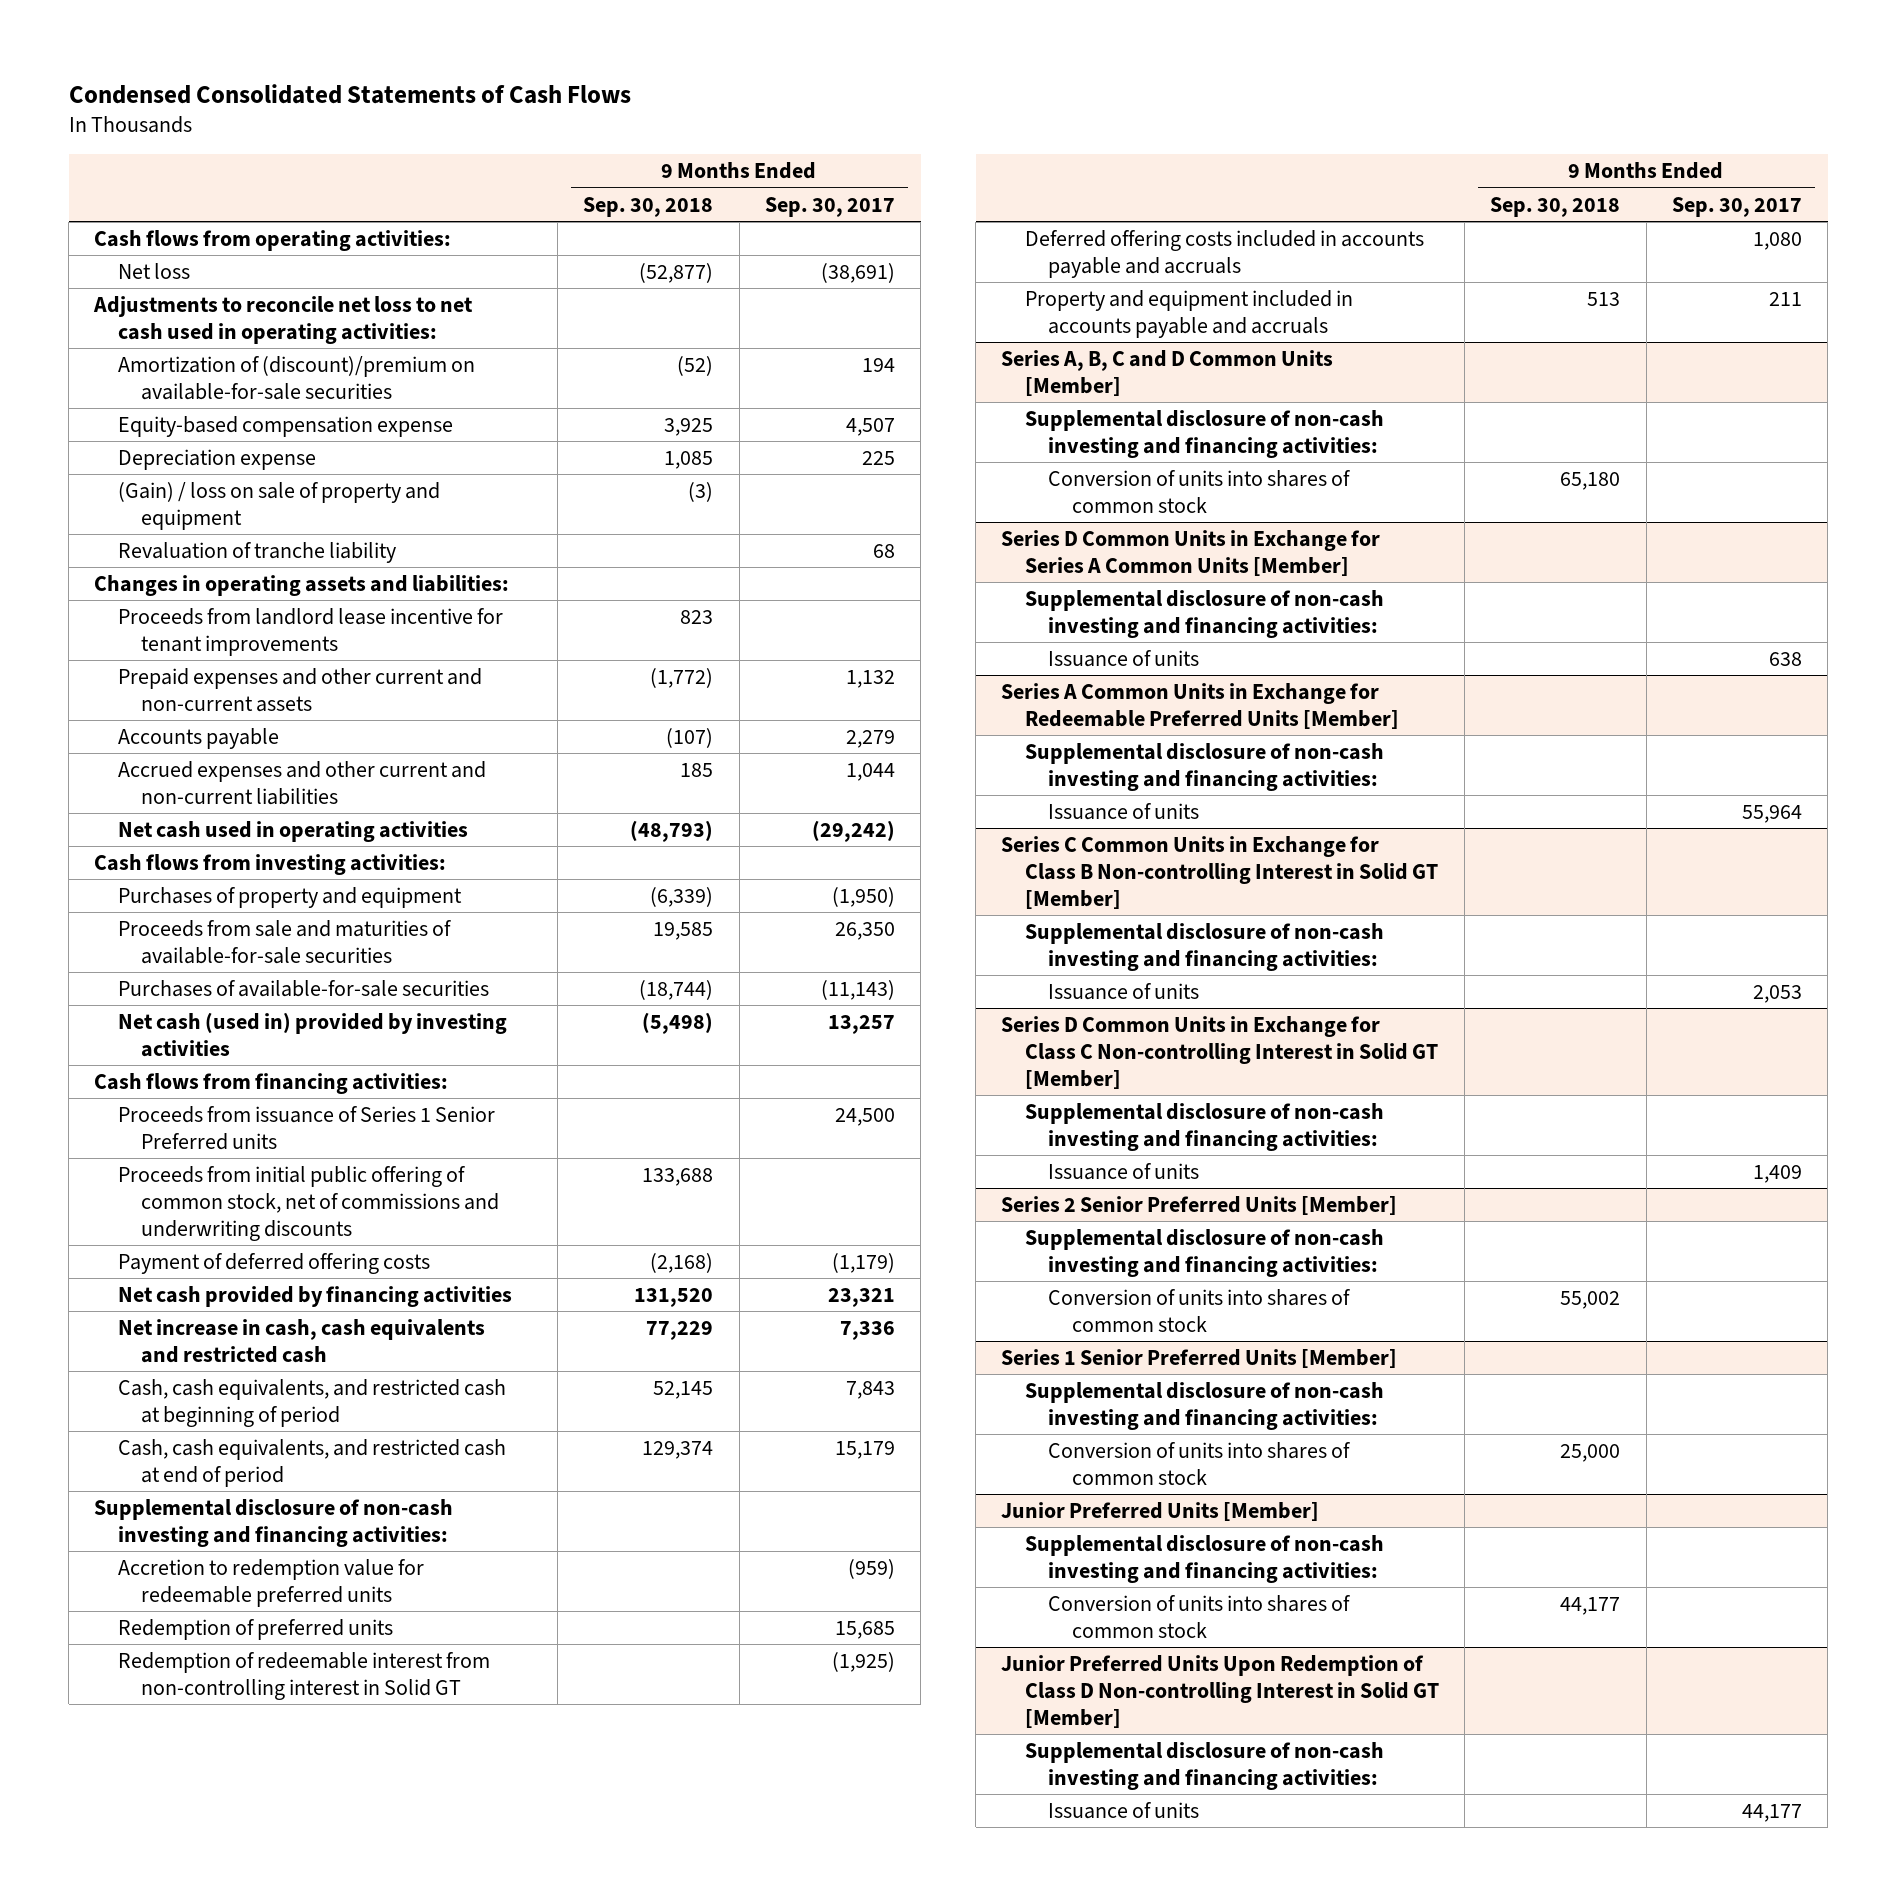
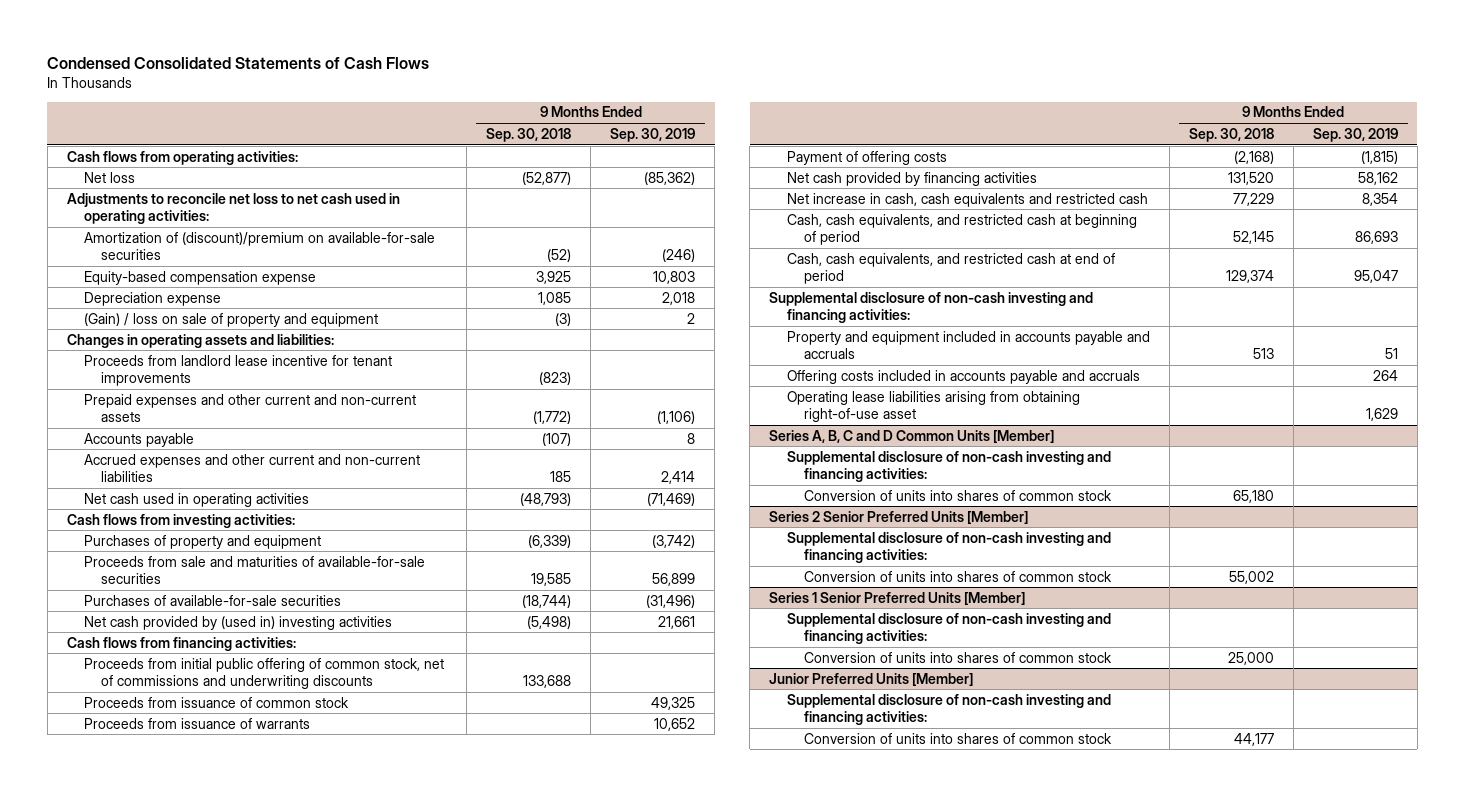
[765,196,896,217] Sep. 30, 2017 -> none
none -> [610,127,696,142] Sep. 30, 2019
[117,541,396,563] Revaluation of tranche liability -> none
[680,609,714,624] 823 -> [539,372,572,386] (823)
[117,1011,507,1057] Net cash (used in) provided by investing activities -> [84,615,393,630] Net cash provided by (used in) investing activities
[117,1105,495,1150] Proceeds from issuance of Series 1 Senior Preferred units -> none
none -> [84,696,350,708] Proceeds from issuance of common stock
none -> [84,717,311,729] Proceeds from issuance of warrants
[117,1252,430,1274] Payment of deferred offering costs -> [786,150,947,165] Payment of offering costs
[117,1558,424,1607] Accretion to redemption value for redeemable preferred units -> none
[117,1618,393,1640] Redemption of preferred units -> none
[117,1651,490,1700] Redemption of redeemable interest from non-controlling interest in Solid GT -> none
[1024,229,1424,278] Deferred offering costs included in accounts payable and accruals -> none
none -> [786,369,1140,384] Offering costs included in accounts payable and accruals
none -> [786,390,1080,423] Operating lease liabilities arising from obtaining right-of-use asset
[1001,529,1381,576] Series D Common Units in Exchange for Series A Common Units [Member] -> none
[1024,589,1384,638] Supplemental disclosure of non-cash investing and financing activities: -> none
[1048,649,1200,667] Issuance of units -> none
[1001,682,1399,729] Series A Common Units in Exchange for Redeemable Preferred Units [Member] -> none
[1024,742,1384,791] Supplemental disclosure of non-cash investing and financing activities: -> none
[1048,802,1200,820] Issuance of units -> none
[1001,835,1438,909] Series C Common Units in Exchange for Class B Non-controlling Interest in Solid GT [Member] -> none
[1024,922,1384,971] Supplemental disclosure of non-cash investing and financing activities: -> none
[1048,982,1200,1000] Issuance of units -> none
[1001,1015,1438,1089] Series D Common Units in Exchange for Class C Non-controlling Interest in Solid GT [Member] -> none
[1024,1102,1384,1151] Supplemental disclosure of non-cash investing and financing activities: -> none
[1048,1162,1200,1180] Issuance of units -> none
[1001,1654,1439,1728] Junior Preferred Units Upon Redemption of Class D Non-controlling Interest in Solid GT [Member] -> none
[1024,1741,1384,1790] Supplemental disclosure of non-cash investing and financing activities: -> none
[1048,1801,1200,1819] Issuance of units -> none

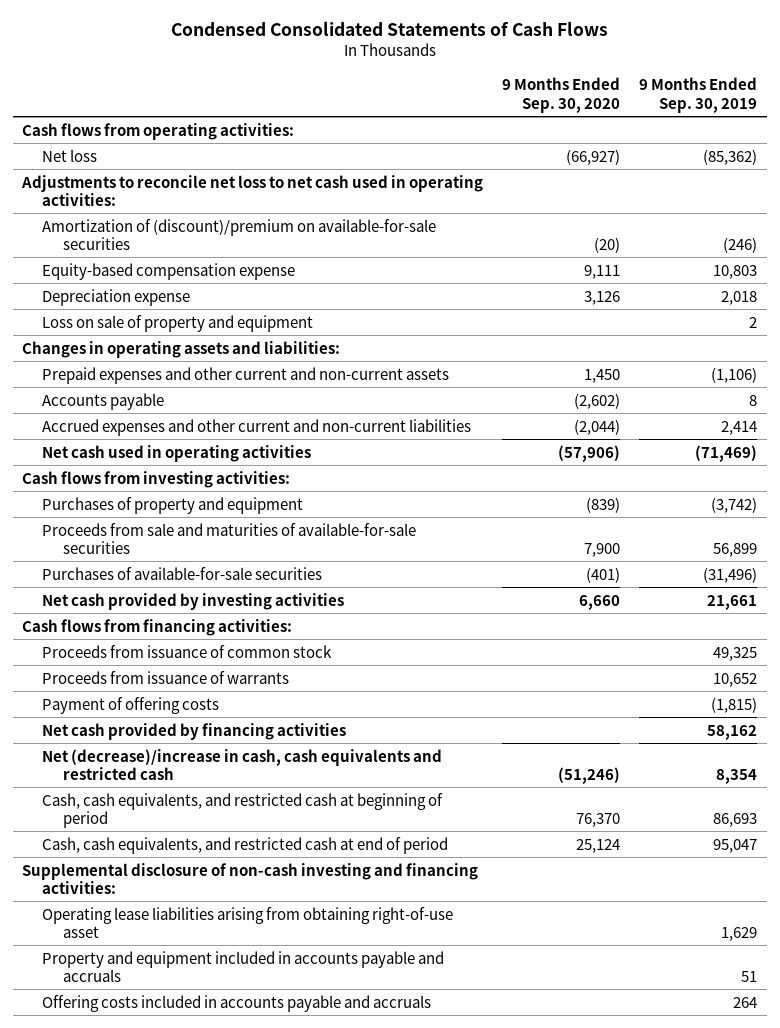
[486,127,572,142] Sep. 30, 2018 -> none
none -> [502,77,621,113] 9 Months Ended Sep. 30, 2020
[84,312,379,327] (Gain) / loss on sale of property and equipment -> [42,314,314,332] Loss on sale of property and equipment
[84,354,393,387] Proceeds from landlord lease incentive for tenant improvements -> none
[84,615,393,630] Net cash provided by (used in) investing activities -> [42,592,345,610] Net cash provided by investing activities
[84,657,445,690] Proceeds from initial public offering of common stock, net of commissions and underwriting discounts -> none
[786,192,1148,207] Net increase in cash, cash equivalents and restricted cash -> [42,748,443,780] Net (decrease)/increase in cash, cash equivalents and restricted cash
[786,390,1080,423] Operating lease liabilities arising from obtaining right-of-use asset -> [42,906,454,938] Operating lease liabilities arising from obtaining right-of-use asset
[769,429,1055,443] Series A, B, C and D Common Units [Member] -> none
[786,450,1111,483] Supplemental disclosure of non-cash investing and financing activities: -> none
[803,489,1112,501] Conversion of units into shares of common stock -> none
[769,510,1029,524] Series 2 Senior Preferred Units [Member] -> none
[786,531,1111,564] Supplemental disclosure of non-cash investing and financing activities: -> none
[803,570,1112,582] Conversion of units into shares of common stock -> none
[769,591,1026,605] Series 1 Senior Preferred Units [Member] -> none
[786,612,1111,645] Supplemental disclosure of non-cash investing and financing activities: -> none
[803,651,1112,663] Conversion of units into shares of common stock -> none
[769,672,974,686] Junior Preferred Units [Member] -> none
[786,693,1111,726] Supplemental disclosure of non-cash investing and financing activities: -> none
[803,732,1112,744] Conversion of units into shares of common stock -> none

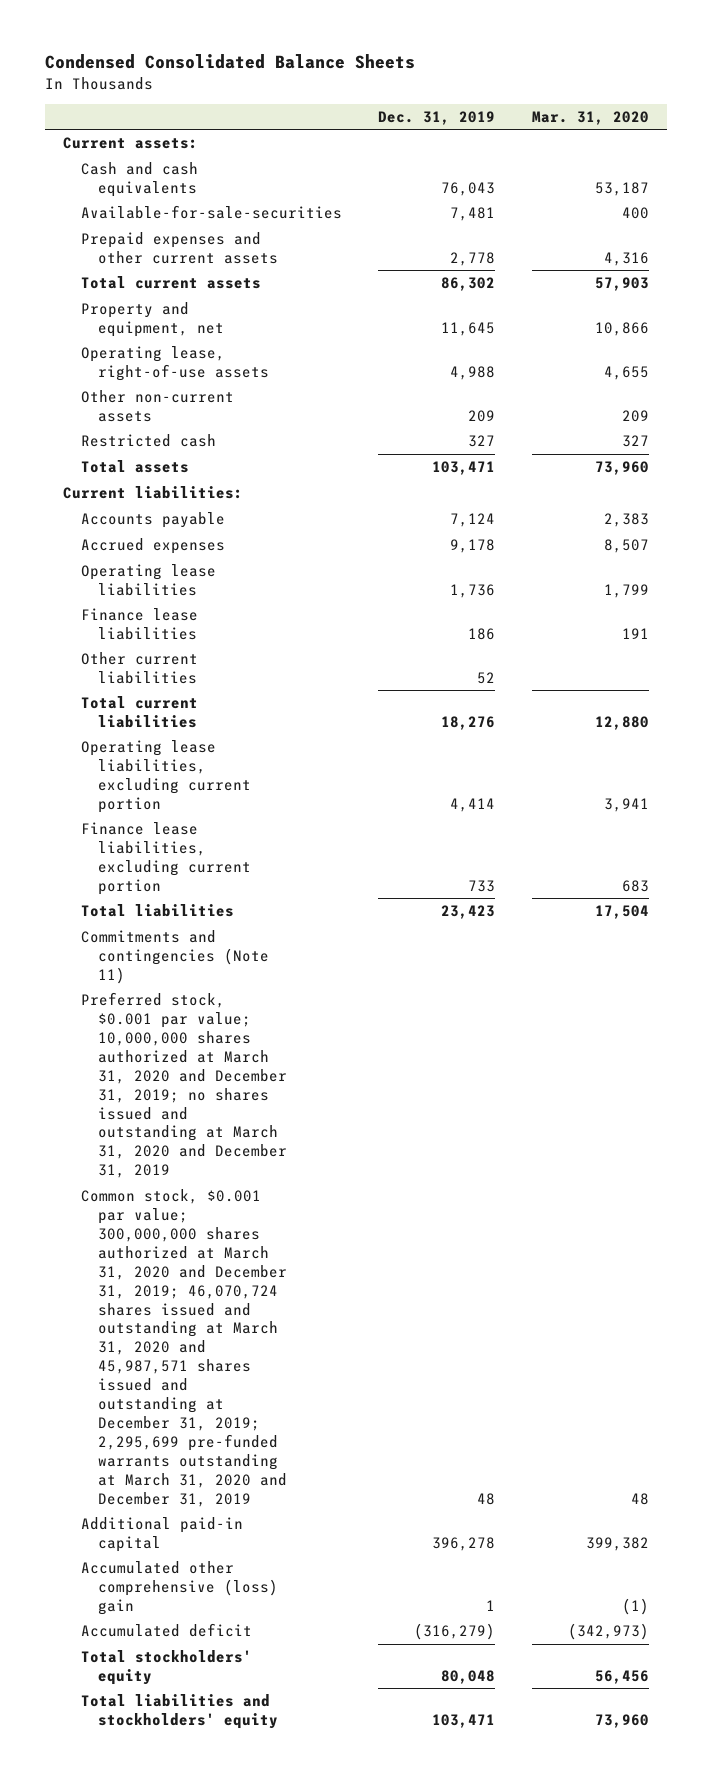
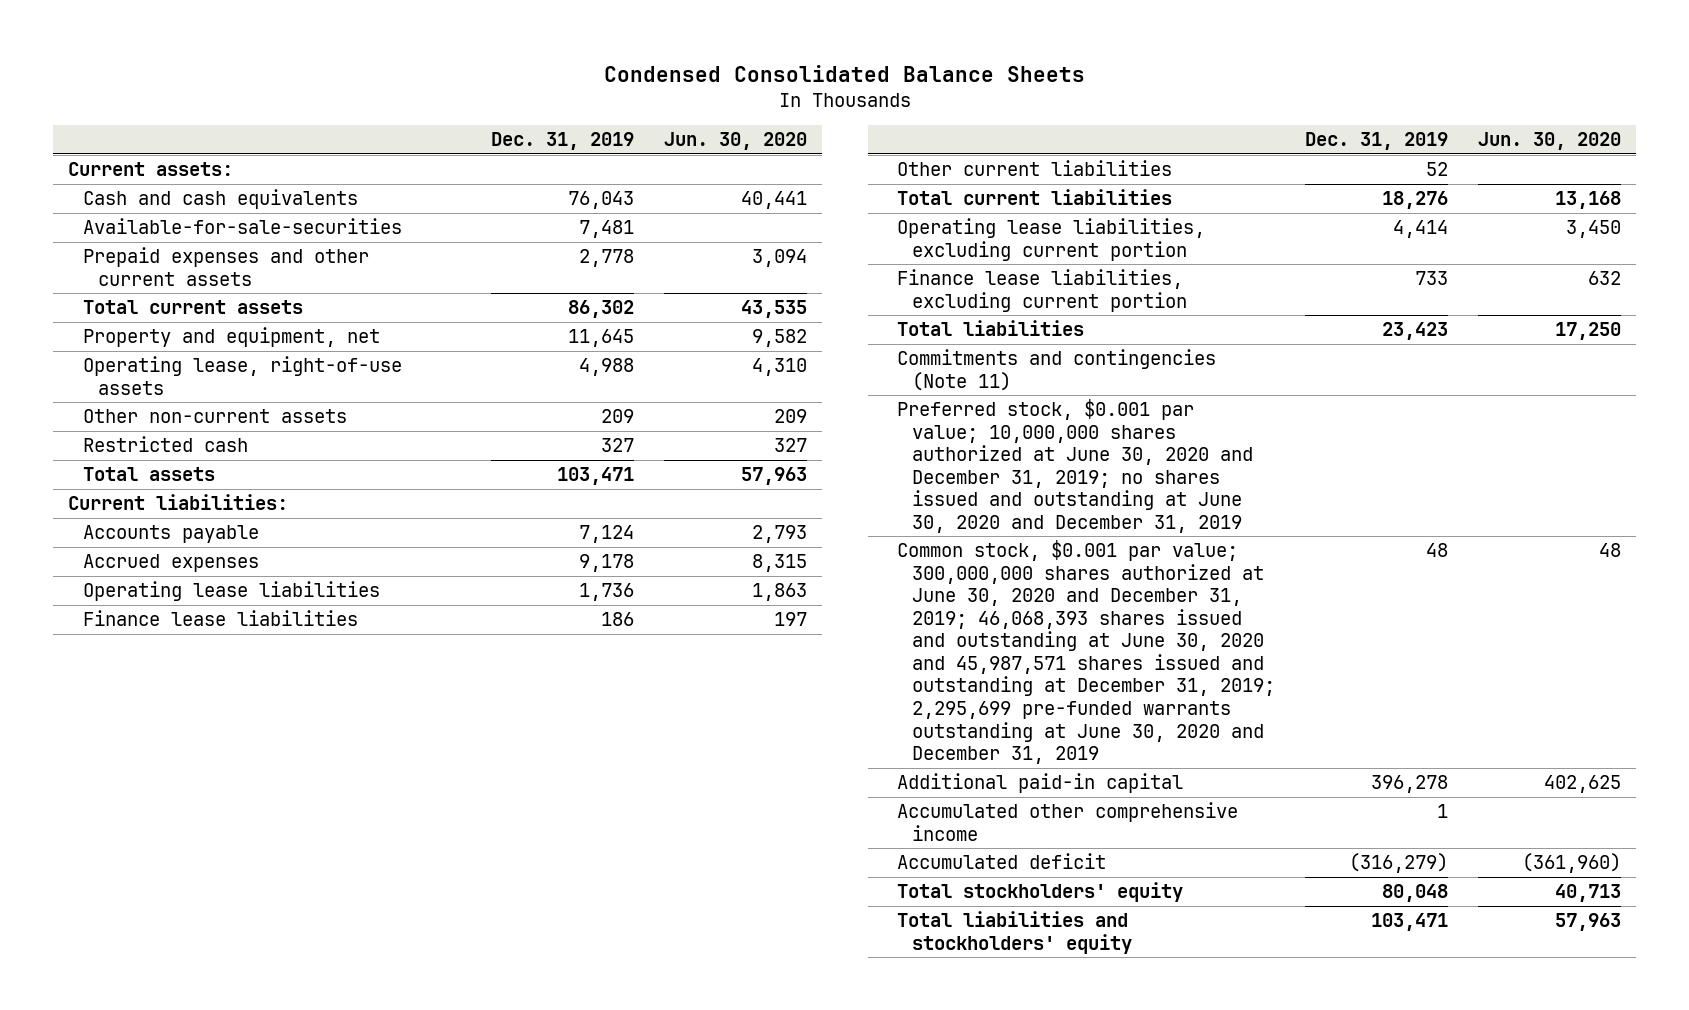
[531,110,649,125] Mar. 31, 2020 -> none
none -> [663,132,807,151] Jun. 30, 2020
[80,992,287,1179] Preferred stock, $0.001 par value; 10,000,000 shares authorized at March 31, 2020 and December 31, 2019; no shares issued and outstanding at March 31, 2020 and December 31, 2019 -> [897,399,1253,533] Preferred stock, $0.001 par value; 10,000,000 shares authorized at June 30, 2020 and December 31, 2019; no shares issued and outstanding at June 30, 2020 and December 31, 2019
[80,1189,287,1507] Common stock, $0.001 par value; 300,000,000 shares authorized at March 31, 2020 and December 31, 2019; 46,070,724 shares issued and outstanding at March 31, 2020 and 45,987,571 shares issued and outstanding at December 31, 2019; 2,295,699 pre-funded warrants outstanding at March 31, 2020 and December 31, 2019 -> [897,540,1275,765] Common stock, $0.001 par value; 300,000,000 shares authorized at June 30, 2020 and December 31, 2019; 46,068,393 shares issued and outstanding at June 30, 2020 and 45,987,571 shares issued and outstanding at December 31, 2019; 2,295,699 pre-funded warrants outstanding at June 30, 2020 and December 31, 2019
[80,1561,278,1615] Accumulated other comprehensive (loss) gain -> [897,802,1239,841] Accumulated other comprehensive income

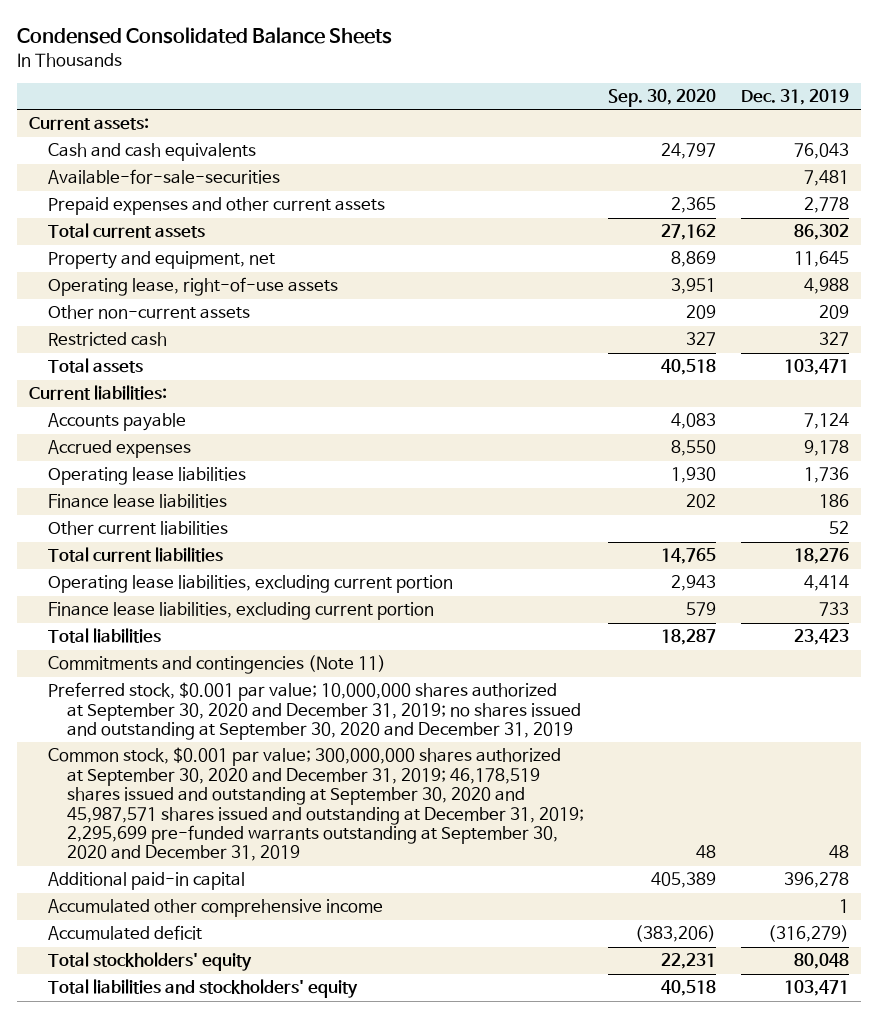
[663,132,807,151] Jun. 30, 2020 -> none
none -> [608,88,717,107] Sep. 30, 2020
[897,399,1253,533] Preferred stock, $0.001 par value; 10,000,000 shares authorized at June 30, 2020 and December 31, 2019; no shares issued and outstanding at June 30, 2020 and December 31, 2019 -> [48,682,581,741] Preferred stock, $0.001 par value; 10,000,000 shares authorized at September 30, 2020 and December 31, 2019; no shares issued and outstanding at September 30, 2020 and December 31, 2019
[897,540,1275,765] Common stock, $0.001 par value; 300,000,000 shares authorized at June 30, 2020 and December 31, 2019; 46,068,393 shares issued and outstanding at June 30, 2020 and 45,987,571 shares issued and outstanding at December 31, 2019; 2,295,699 pre-funded warrants outstanding at June 30, 2020 and December 31, 2019 -> [48,747,584,862] Common stock, $0.001 par value; 300,000,000 shares authorized at September 30, 2020 and December 31, 2019; 46,178,519 shares issued and outstanding at September 30, 2020 and 45,987,571 shares issued and outstanding at December 31, 2019; 2,295,699 pre-funded warrants outstanding at September 30, 2020 and December 31, 2019

